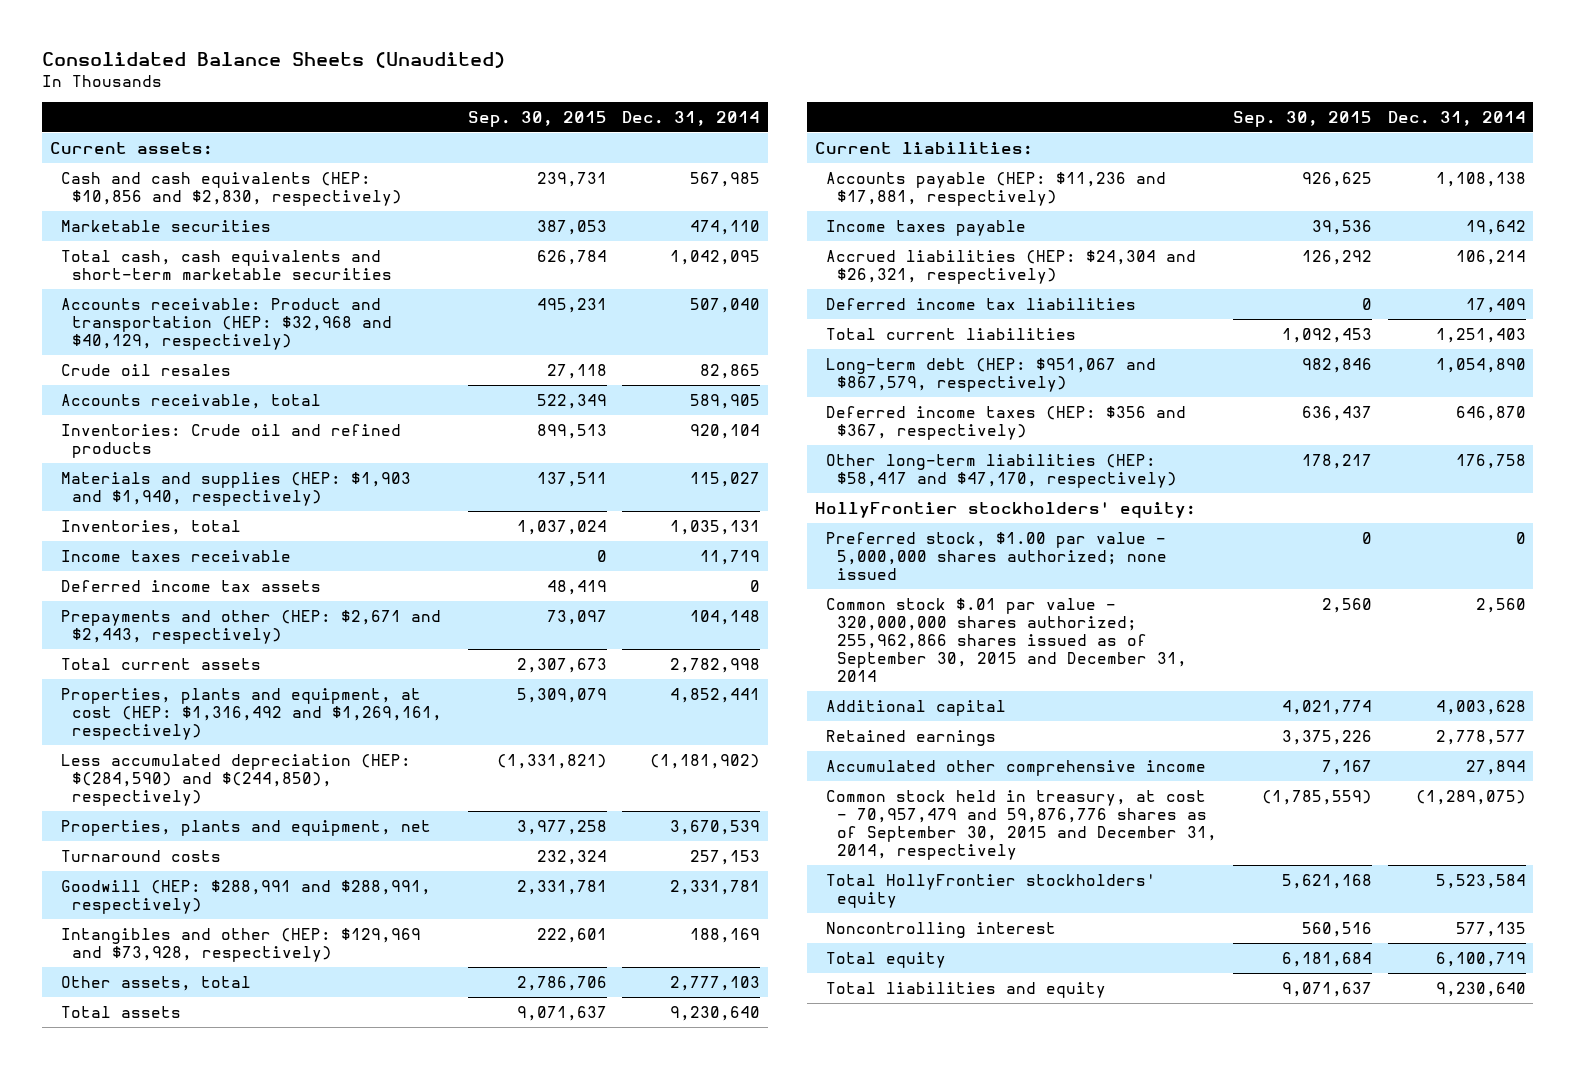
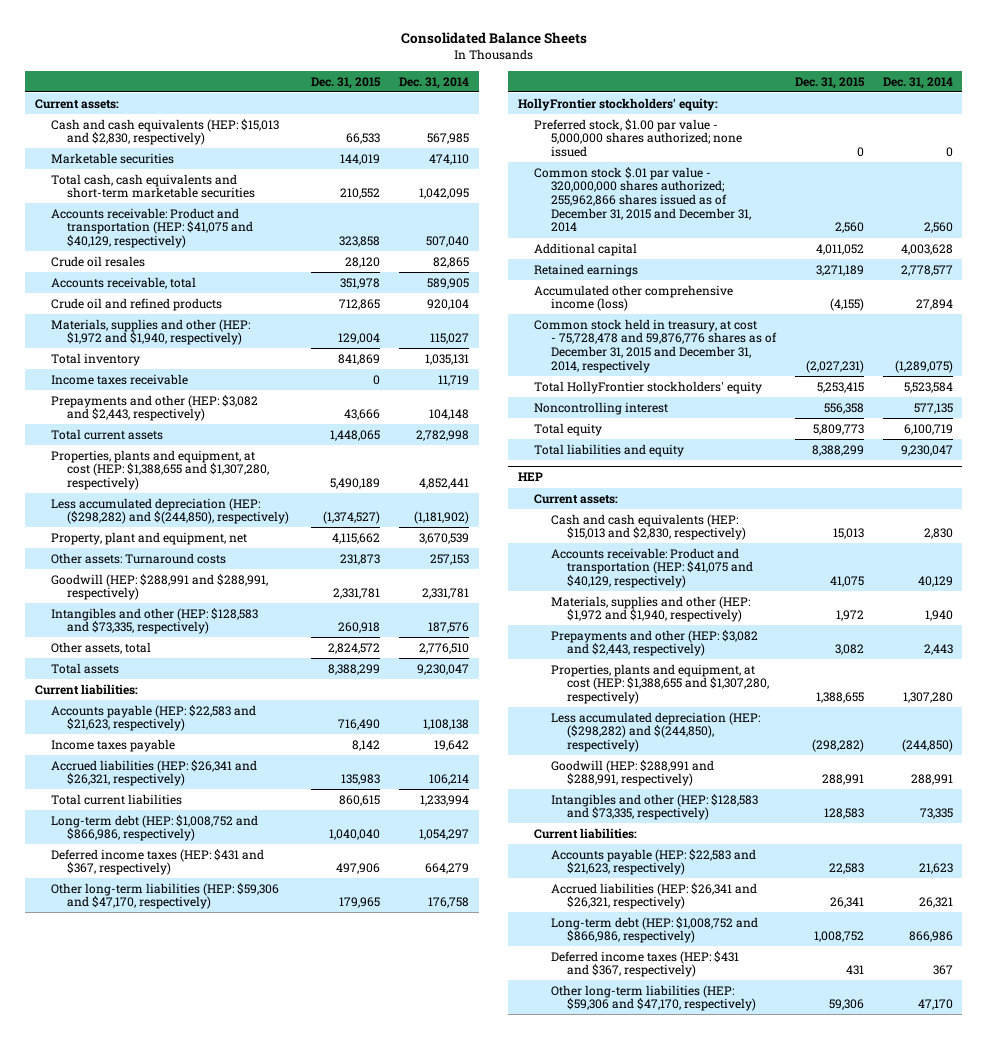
[41,51,505,68] Consolidated Balance Sheets (Unaudited) -> [400,32,587,45] Consolidated Balance Sheets
[467,110,607,127] Sep. 30, 2015 -> none
none -> [311,76,382,89] Dec. 31, 2015
[60,171,402,206] Cash and cash equivalents (HEP: $10,856 and $2,830, respectively) -> [50,118,279,146] Cash and cash equivalents (HEP: $15,013 and $2,830, respectively)
[60,297,392,350] Accounts receivable: Product and transportation (HEP: $32,968 and $40,129, respectively) -> [50,207,254,249] Accounts receivable: Product and transportation (HEP: $41,075 and $40,129, respectively)
[60,423,401,458] Inventories: Crude oil and refined products -> [50,297,222,311] Crude oil and refined products
[60,471,411,506] Materials and supplies (HEP: $1,903 and $1,940, respectively) -> [50,318,250,346] Materials, supplies and other (HEP: $1,972 and $1,940, respectively)
[60,519,241,535] Inventories, total -> [50,352,140,366] Total inventory
[60,579,321,592] Deferred income tax assets -> none
[60,609,441,644] Prepayments and other (HEP: $2,671 and $2,443, respectively) -> [50,394,258,422] Prepayments and other (HEP: $3,082 and $2,443, respectively)
[60,687,442,740] Properties, plants and equipment, at cost (HEP: $1,316,492 and $1,269,161, respectively) -> [50,449,270,491] Properties, plants and equipment, at cost (HEP: $1,388,655 and $1,307,280, respectively)
[60,753,411,806] Less accumulated depreciation (HEP: $(284,590) and $(244,850), respectively) -> [50,497,290,525] Less accumulated depreciation (HEP: ($298,282) and $(244,850), respectively)
[60,819,431,836] Properties, plants and equipment, net -> [50,531,247,545] Property, plant and equipment, net
[60,849,221,862] Turnaround costs -> [50,552,226,564] Other assets: Turnaround costs
[60,927,421,962] Intangibles and other (HEP: $129,969 and $73,928, respectively) -> [50,607,258,635] Intangibles and other (HEP: $128,583 and $73,335, respectively)
[690,927,761,943] 188,169 -> [428,622,470,634] 187,576
[670,975,761,991] 2,777,103 -> [419,642,470,654] 2,776,510
[670,1005,761,1021] 9,230,640 -> [417,663,470,675] 9,230,047
[825,171,1166,206] Accounts payable (HEP: $11,236 and $17,881, respectively) -> [50,704,256,732] Accounts payable (HEP: $22,583 and $21,623, respectively)
[825,297,1136,310] Deferred income tax liabilities -> none
[825,249,1196,284] Accrued liabilities (HEP: $24,304 and $26,321, respectively) -> [50,759,257,787] Accrued liabilities (HEP: $26,341 and $26,321, respectively)
[1435,327,1526,343] 1,251,403 -> [420,794,470,806] 1,233,994
[825,357,1156,392] Long-term debt (HEP: $951,067 and $867,579, respectively) -> [50,814,258,842] Long-term debt (HEP: $1,008,752 and $866,986, respectively)
[1435,357,1526,373] 1,054,890 -> [419,829,470,841] 1,054,297
[825,405,1186,440] Deferred income taxes (HEP: $356 and $367, respectively) -> [50,848,264,876] Deferred income taxes (HEP: $431 and $367, respectively)
[1455,405,1526,421] 646,870 -> [425,863,470,875] 664,279
[825,453,1177,488] Other long-term liabilities (HEP: $58,417 and $47,170, respectively) -> [50,882,279,910] Other long-term liabilities (HEP: $59,306 and $47,170, respectively)
[825,597,1187,683] Common stock $.01 par value - 320,000,000 shares authorized; 255,962,866 shares issued as of September 30, 2015 and December 31, 2014 -> [534,166,751,233] Common stock $.01 par value - 320,000,000 shares authorized; 255,962,866 shares issued as of December 31, 2015 and December 31, 2014
[825,759,1206,776] Accumulated other comprehensive income -> [534,284,734,312] Accumulated other comprehensive income (loss)
[825,789,1217,860] Common stock held in treasury, at cost - 70,957,479 and 59,876,776 shares as of September 30, 2015 and December 31, 2014, respectively -> [534,318,777,373] Common stock held in treasury, at cost - 75,728,478 and 59,876,776 shares as of December 31, 2015 and December 31, 2014, respectively
[1435,981,1526,997] 9,230,640 -> [900,444,953,456] 9,230,047
none -> [518,472,544,482] HEP
none -> [534,493,619,504] Current assets:
none -> [550,513,746,541] Cash and cash equivalents (HEP: $15,013 and $2,830, respectively)
none -> [550,547,753,589] Accounts receivable: Product and transportation (HEP: $41,075 and $40,129, respectively)
none -> [550,595,750,623] Materials, supplies and other (HEP: $1,972 and $1,940, respectively)
none -> [550,629,758,657] Prepayments and other (HEP: $3,082 and $2,443, respectively)
none -> [550,663,769,705] Properties, plants and equipment, at cost (HEP: $1,388,655 and $1,307,280, respectively)
none -> [550,711,760,753] Less accumulated depreciation (HEP: ($298,282) and $(244,850), respectively)
none -> [550,759,714,787] Goodwill (HEP: $288,991 and $288,991, respectively)
none -> [550,793,758,821] Intangibles and other (HEP: $128,583 and $73,335, respectively)
none -> [534,827,638,839] Current liabilities:
none -> [550,848,756,876] Accounts payable (HEP: $22,583 and $21,623, respectively)
none -> [550,882,757,910] Accrued liabilities (HEP: $26,341 and $26,321, respectively)
none -> [550,916,758,944] Long-term debt (HEP: $1,008,752 and $866,986, respectively)
none -> [550,950,739,978] Deferred income taxes (HEP: $431 and $367, respectively)
none -> [550,984,756,1012] Other long-term liabilities (HEP: $59,306 and $47,170, respectively)

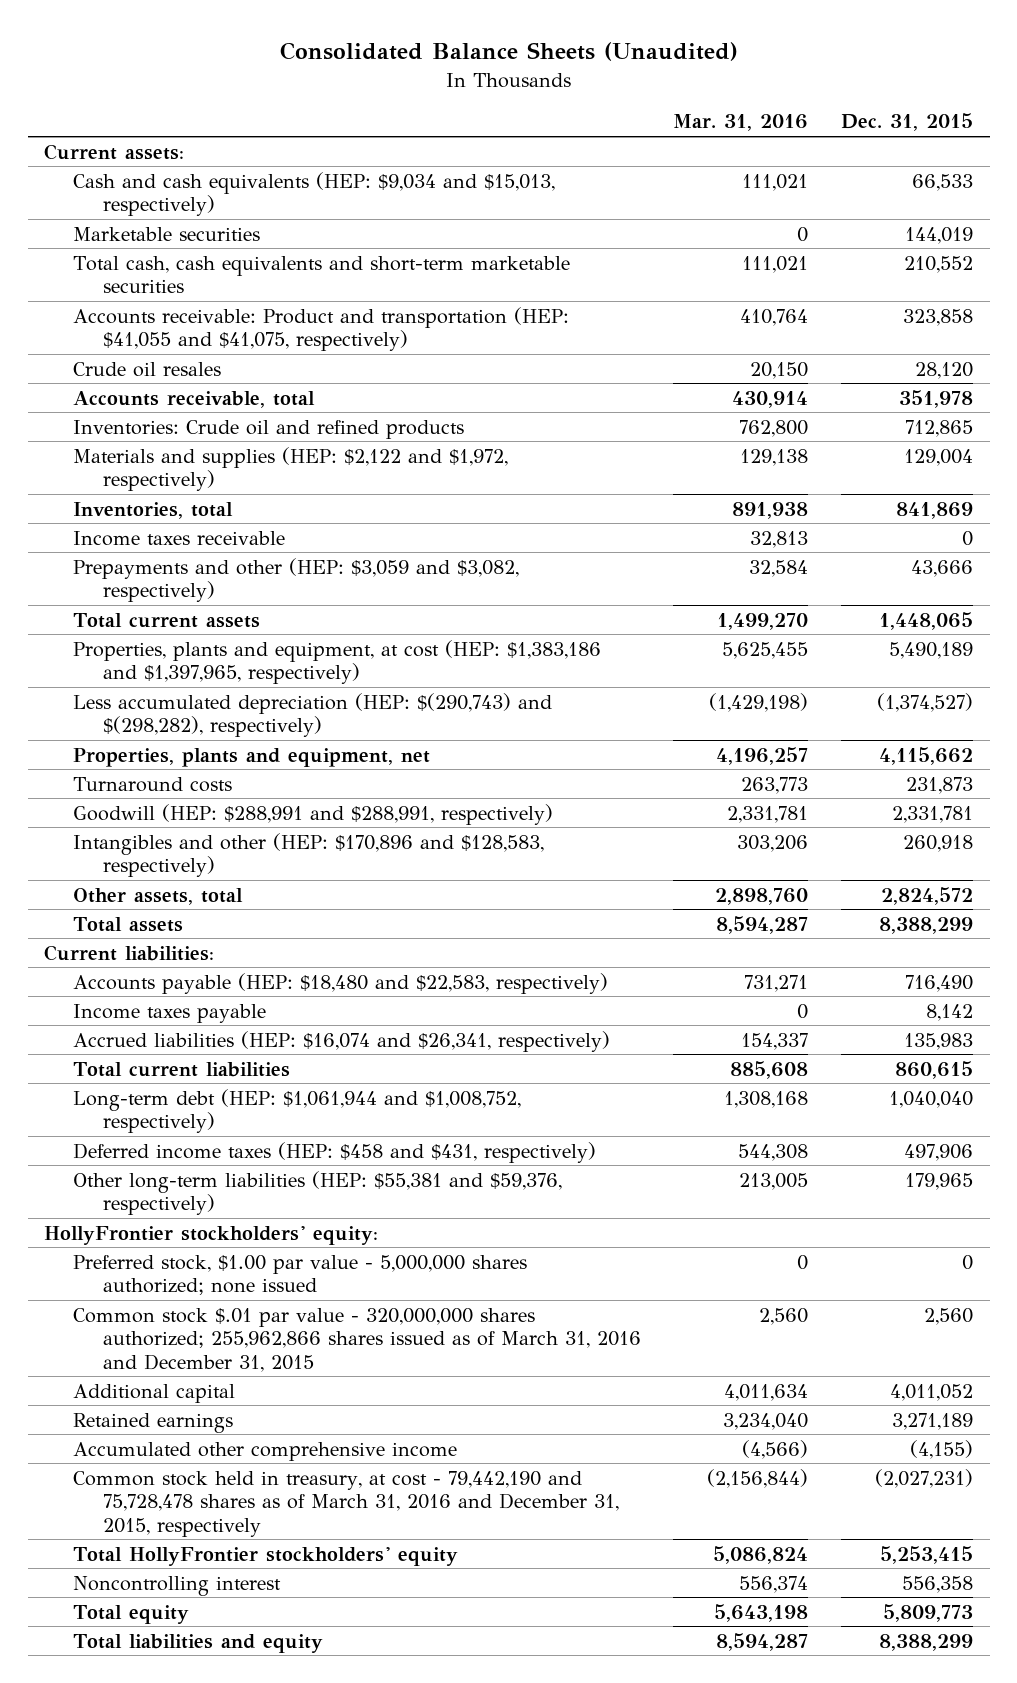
[400,32,587,45] Consolidated Balance Sheets -> [279,42,738,62] Consolidated Balance Sheets (Unaudited)
[399,76,470,89] Dec. 31, 2014 -> none
none -> [673,114,809,132] Mar. 31, 2016
[50,118,279,146] Cash and cash equivalents (HEP: $15,013 and $2,830, respectively) -> [73,171,556,217] Cash and cash equivalents (HEP: $9,034 and $15,013, respectively)
[50,207,254,249] Accounts receivable: Product and transportation (HEP: $41,075 and $40,129, respectively) -> [73,306,570,352] Accounts receivable: Product and transportation (HEP: $41,055 and $41,075, respectively)
[50,297,222,311] Crude oil and refined products -> [73,419,465,439] Inventories: Crude oil and refined products
[50,318,250,346] Materials, supplies and other (HEP: $1,972 and $1,940, respectively) -> [73,446,509,492] Materials and supplies (HEP: $2,122 and $1,972, respectively)
[50,352,140,366] Total inventory -> [73,501,234,519] Inventories, total
[50,394,258,422] Prepayments and other (HEP: $3,082 and $2,443, respectively) -> [73,557,520,603] Prepayments and other (HEP: $3,059 and $3,082, respectively)
[50,449,270,491] Properties, plants and equipment, at cost (HEP: $1,388,655 and $1,307,280, respectively) -> [73,639,602,685] Properties, plants and equipment, at cost (HEP: $1,383,186 and $1,397,965, respectively)
[50,497,290,525] Less accumulated depreciation (HEP: ($298,282) and $(244,850), respectively) -> [73,692,553,738] Less accumulated depreciation (HEP: $(290,743) and $(298,282), respectively)
[50,531,247,545] Property, plant and equipment, net -> [73,747,431,767] Properties, plants and equipment, net
[50,552,226,564] Other assets: Turnaround costs -> [73,776,233,792] Turnaround costs
[50,607,258,635] Intangibles and other (HEP: $128,583 and $73,335, respectively) -> [73,832,545,878] Intangibles and other (HEP: $170,896 and $128,583, respectively)
[50,704,256,732] Accounts payable (HEP: $22,583 and $21,623, respectively) -> [73,972,609,994] Accounts payable (HEP: $18,480 and $22,583, respectively)
[50,759,257,787] Accrued liabilities (HEP: $26,341 and $26,321, respectively) -> [73,1030,611,1052] Accrued liabilities (HEP: $16,074 and $26,341, respectively)
[50,814,258,842] Long-term debt (HEP: $1,008,752 and $866,986, respectively) -> [73,1088,522,1134] Long-term debt (HEP: $1,061,944 and $1,008,752, respectively)
[50,848,264,876] Deferred income taxes (HEP: $431 and $367, respectively) -> [73,1141,597,1163] Deferred income taxes (HEP: $458 and $431, respectively)
[50,882,279,910] Other long-term liabilities (HEP: $59,306 and $47,170, respectively) -> [73,1170,563,1216] Other long-term liabilities (HEP: $55,381 and $59,376, respectively)
[534,166,751,233] Common stock $.01 par value - 320,000,000 shares authorized; 255,962,866 shares issued as of December 31, 2015 and December 31, 2014 -> [73,1307,641,1372] Common stock $.01 par value - 320,000,000 shares authorized; 255,962,866 shares issued as of March 31, 2016 and December 31, 2015
[534,284,734,312] Accumulated other comprehensive income (loss) -> [73,1441,458,1461] Accumulated other comprehensive income
[534,318,777,373] Common stock held in treasury, at cost - 75,728,478 and 59,876,776 shares as of December 31, 2015 and December 31, 2014, respectively -> [73,1470,619,1537] Common stock held in treasury, at cost - 79,442,190 and 75,728,478 shares as of March 31, 2016 and December 31, 2015, respectively
[518,472,544,482] HEP -> none
[534,493,619,504] Current assets: -> none
[550,513,746,541] Cash and cash equivalents (HEP: $15,013 and $2,830, respectively) -> none
[550,547,753,589] Accounts receivable: Product and transportation (HEP: $41,075 and $40,129, respectively) -> none
[550,595,750,623] Materials, supplies and other (HEP: $1,972 and $1,940, respectively) -> none
[550,629,758,657] Prepayments and other (HEP: $3,082 and $2,443, respectively) -> none
[550,663,769,705] Properties, plants and equipment, at cost (HEP: $1,388,655 and $1,307,280, respectively) -> none
[550,711,760,753] Less accumulated depreciation (HEP: ($298,282) and $(244,850), respectively) -> none
[550,759,714,787] Goodwill (HEP: $288,991 and $288,991, respectively) -> none
[550,793,758,821] Intangibles and other (HEP: $128,583 and $73,335, respectively) -> none
[534,827,638,839] Current liabilities: -> none
[550,848,756,876] Accounts payable (HEP: $22,583 and $21,623, respectively) -> none
[550,882,757,910] Accrued liabilities (HEP: $26,341 and $26,321, respectively) -> none
[550,916,758,944] Long-term debt (HEP: $1,008,752 and $866,986, respectively) -> none
[550,950,739,978] Deferred income taxes (HEP: $431 and $367, respectively) -> none
[550,984,756,1012] Other long-term liabilities (HEP: $59,306 and $47,170, respectively) -> none

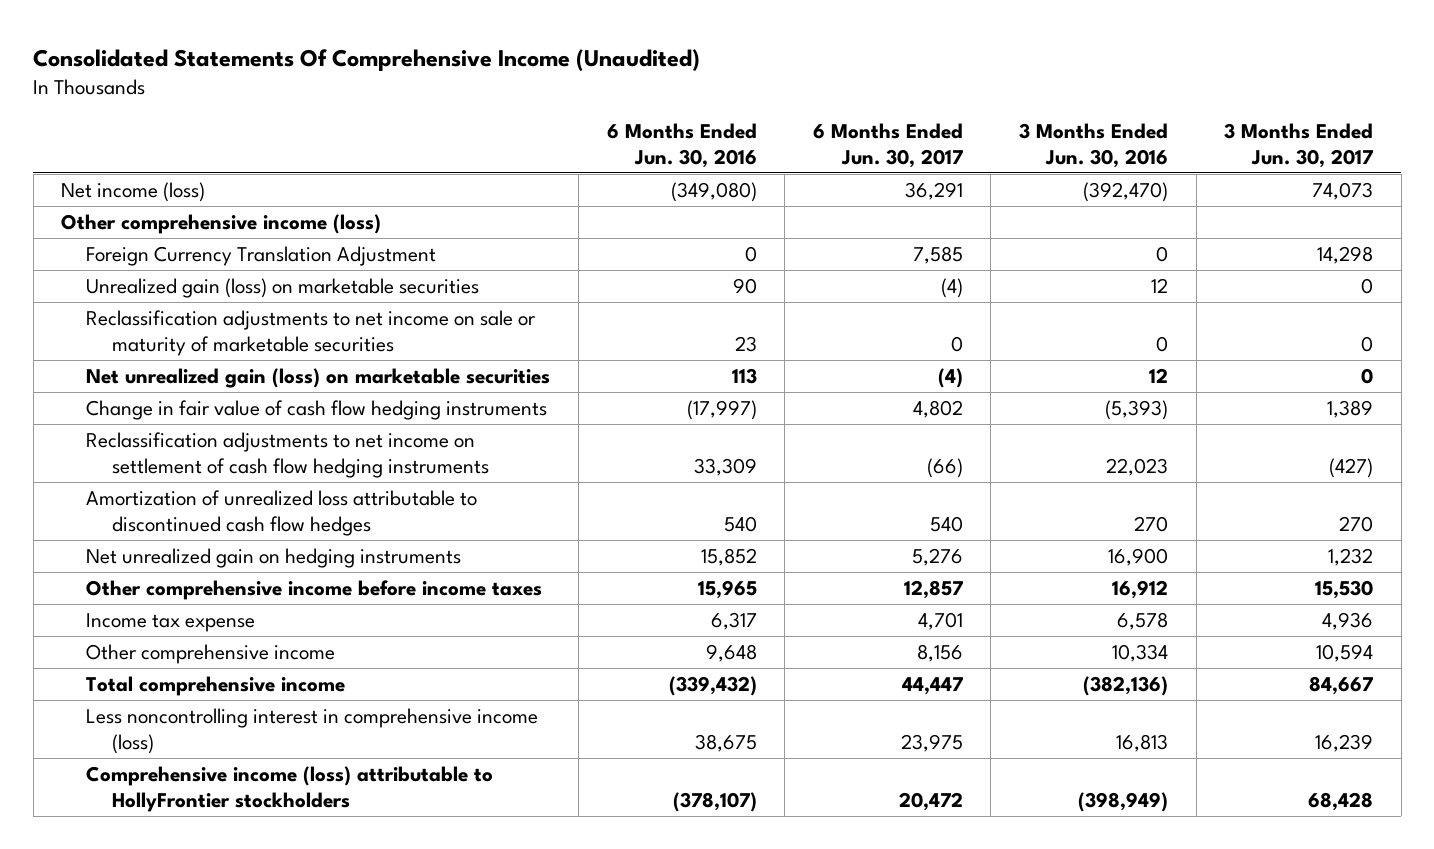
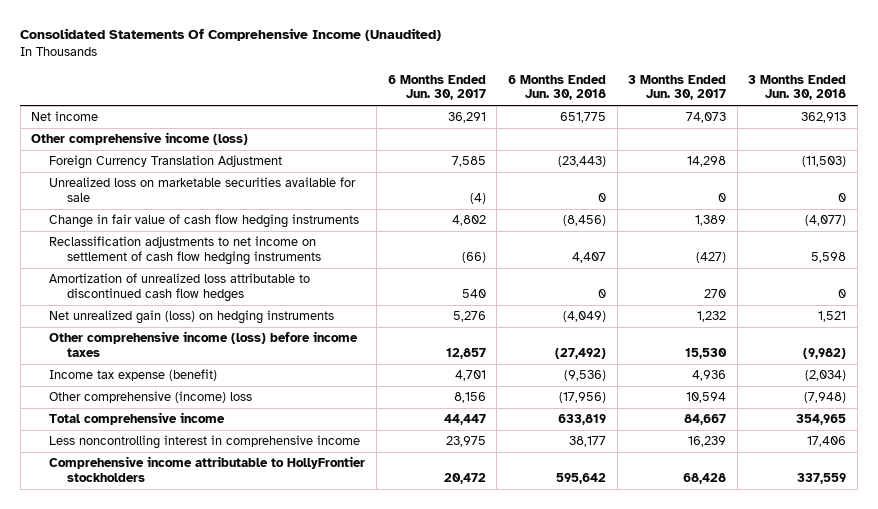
[606,122,757,168] 6 Months Ended Jun. 30, 2016 -> none
[1019,122,1169,168] 3 Months Ended Jun. 30, 2016 -> none
none -> [507,74,606,101] 6 Months Ended Jun. 30, 2018
none -> [748,74,847,101] 3 Months Ended Jun. 30, 2018
[61,182,206,203] Net income (loss) -> [31,111,99,122] Net income
[86,310,537,356] Reclassification adjustments to net income on sale or maturity of marketable securities -> none
[86,368,551,389] Net unrealized gain (loss) on marketable securities -> none
[86,278,480,299] Unrealized gain (loss) on marketable securities -> [49,177,357,202] Unrealized loss on marketable securities available for sale
[86,548,462,569] Net unrealized gain on hedging instruments -> [49,310,335,325] Net unrealized gain (loss) on hedging instruments
[86,580,543,601] Other comprehensive income before income taxes -> [49,331,359,357] Other comprehensive income (loss) before income taxes
[86,613,256,633] Income tax expense -> [49,369,218,382] Income tax expense (benefit)
[86,644,336,665] Other comprehensive income -> [49,391,253,404] Other comprehensive (income) loss
[86,708,539,754] Less noncontrolling interest in comprehensive income (loss) -> [49,435,361,450] Less noncontrolling interest in comprehensive income
[86,766,494,812] Comprehensive income (loss) attributable to HollyFrontier stockholders -> [49,456,366,482] Comprehensive income attributable to HollyFrontier stockholders

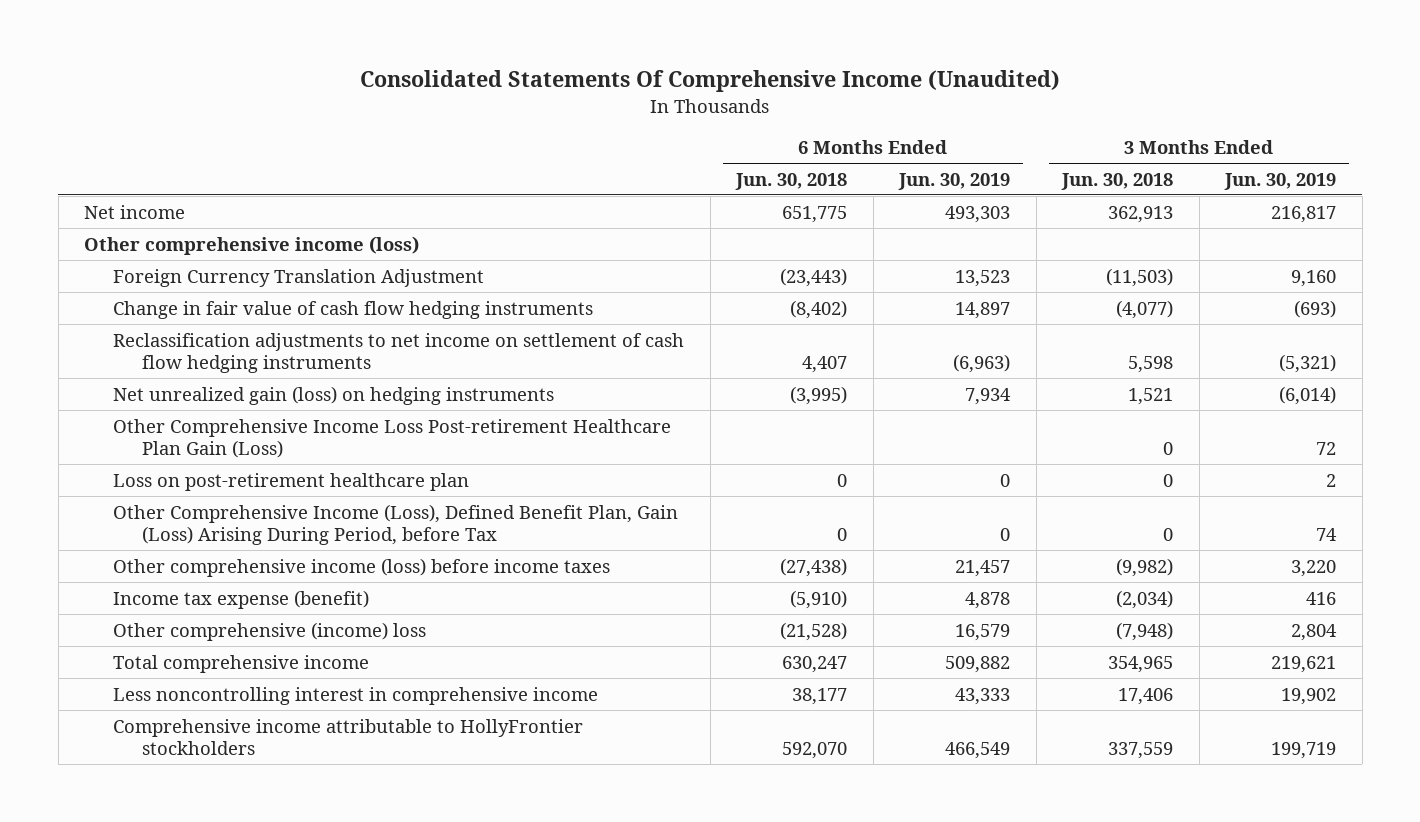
[387,74,486,101] 6 Months Ended Jun. 30, 2017 -> none
[628,74,727,101] 3 Months Ended Jun. 30, 2017 -> none
none -> [898,172,1011,190] Jun. 30, 2019
none -> [1224,172,1337,190] Jun. 30, 2019
[49,177,357,202] Unrealized loss on marketable securities available for sale -> none
[562,215,606,227] (8,456) -> [790,299,848,319] (8,402)
[49,273,311,302] Amortization of unrealized loss attributable to discontinued cash flow hedges -> none
[562,311,606,323] (4,049) -> [790,385,848,405] (3,995)
none -> [113,418,672,458] Other Comprehensive Income Loss Post-retirement Healthcare Plan Gain (Loss)
none -> [113,472,470,491] Loss on post-retirement healthcare plan
none -> [113,503,679,545] Other Comprehensive Income (Loss), Defined Benefit Plan, Gain (Loss) Arising During Period, before Tax
[554,347,606,359] (27,492) -> [780,557,848,577] (27,438)
[563,370,606,382] (9,536) -> [790,589,848,609] (5,910)
[558,392,606,404] (17,956) -> [780,621,848,641] (21,528)
[557,414,606,426] 633,819 -> [782,655,848,673] 630,247
[555,472,606,484] 595,642 -> [782,741,848,759] 592,070

